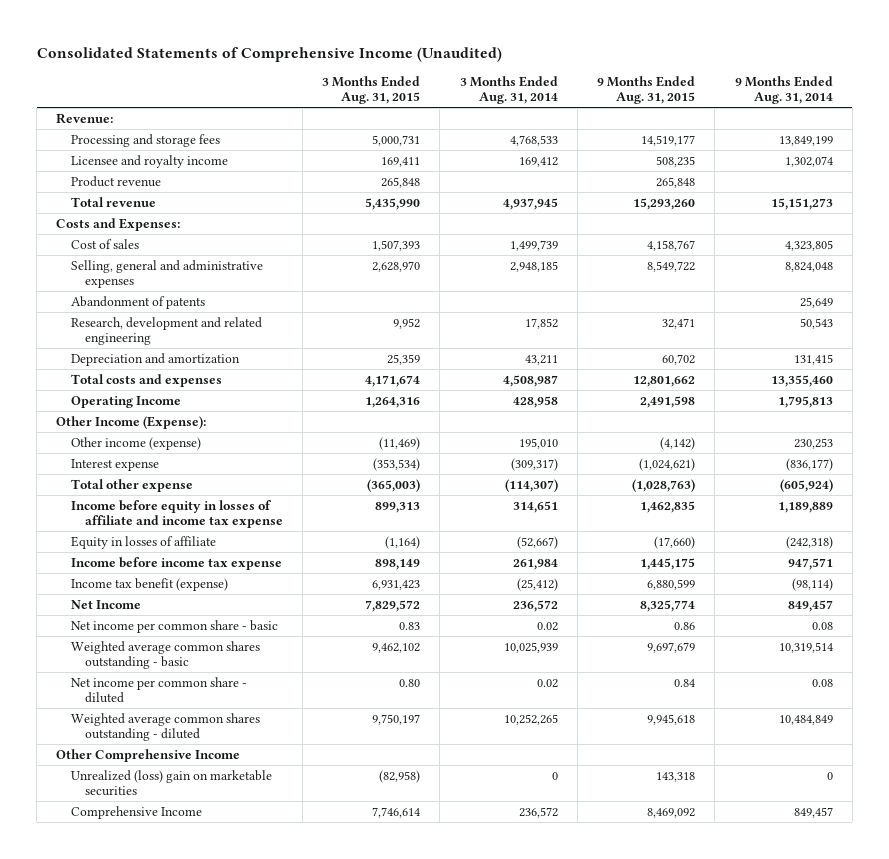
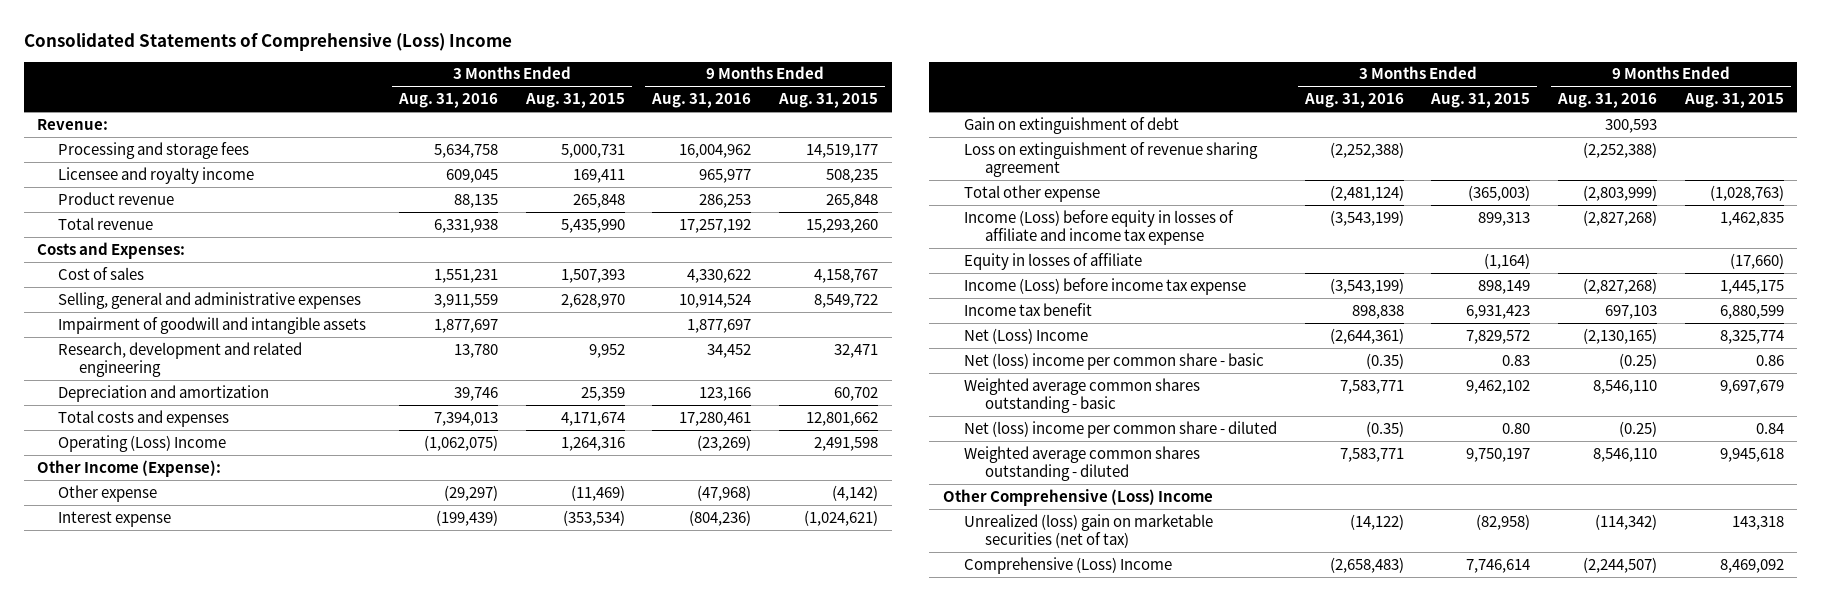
[36,46,502,62] Consolidated Statements of Comprehensive Income (Unaudited) -> [23,32,512,51] Consolidated Statements of Comprehensive (Loss) Income
[459,75,558,105] 3 Months Ended Aug. 31, 2014 -> none
[734,75,833,105] 9 Months Ended Aug. 31, 2014 -> none
none -> [398,93,499,109] Aug. 31, 2016
none -> [651,93,752,109] Aug. 31, 2016
[70,295,205,309] Abandonment of patents -> none
none -> [58,316,367,334] Impairment of goodwill and intangible assets
[70,395,181,408] Operating Income -> [58,434,227,452] Operating (Loss) Income
[70,436,201,450] Other income (expense) -> [58,484,158,502] Other expense
none -> [964,116,1180,134] Gain on extinguishment of debt
none -> [964,141,1259,178] Loss on extinguishment of revenue sharing agreement
[70,499,283,529] Income before equity in losses of affiliate and income tax expense -> [964,209,1235,246] Income (Loss) before equity in losses of affiliate and income tax expense
[70,556,282,570] Income before income tax expense -> [964,277,1247,295] Income (Loss) before income tax expense
[70,577,228,591] Income tax benefit (expense) -> [964,302,1093,316] Income tax benefit
[70,599,141,609] Net Income -> [964,327,1089,344] Net (Loss) Income
[70,619,278,633] Net income per common share - basic -> [964,352,1265,370] Net (loss) income per common share - basic
[70,676,247,704] Net income per common share - diluted -> [964,420,1278,438] Net (loss) income per common share - diluted
[56,748,241,762] Other Comprehensive Income -> [942,488,1213,506] Other Comprehensive (Loss) Income
[70,769,272,797] Unrealized (loss) gain on marketable securities -> [964,513,1214,549] Unrealized (loss) gain on marketable securities (net of tax)
[70,805,202,819] Comprehensive Income -> [964,556,1173,574] Comprehensive (Loss) Income

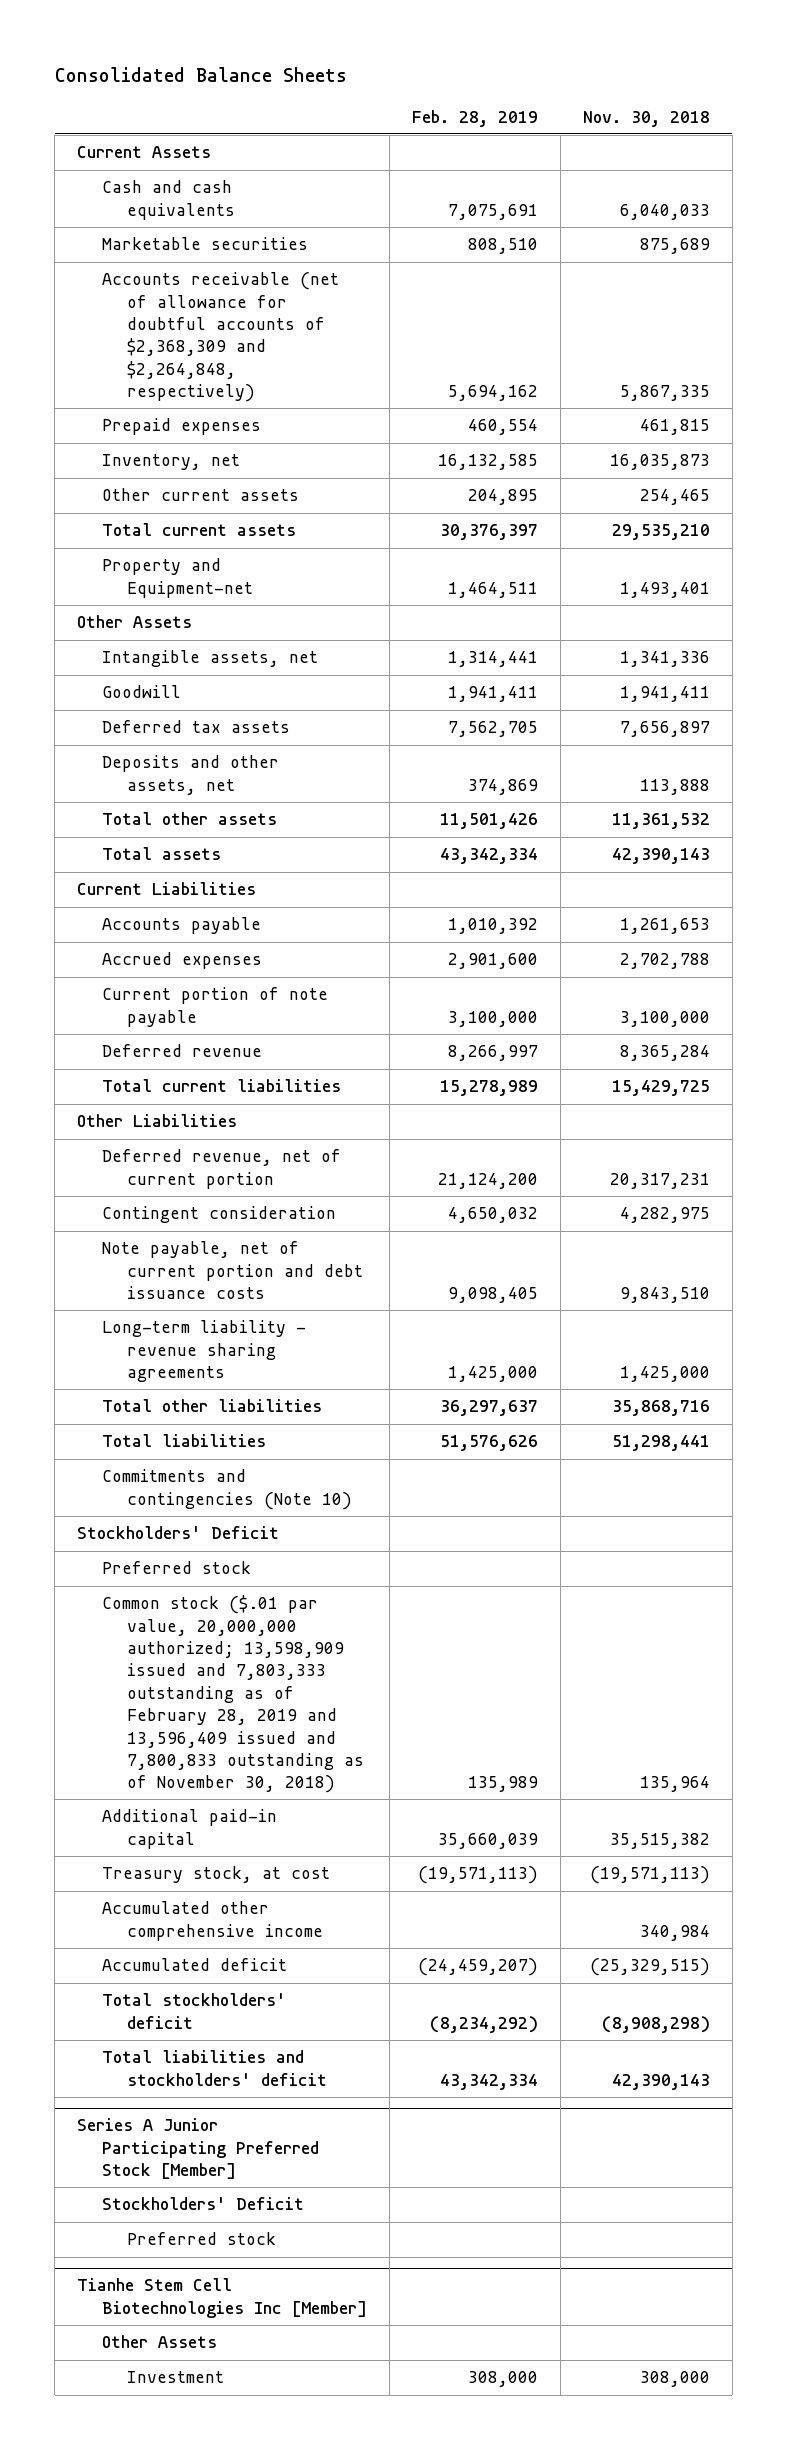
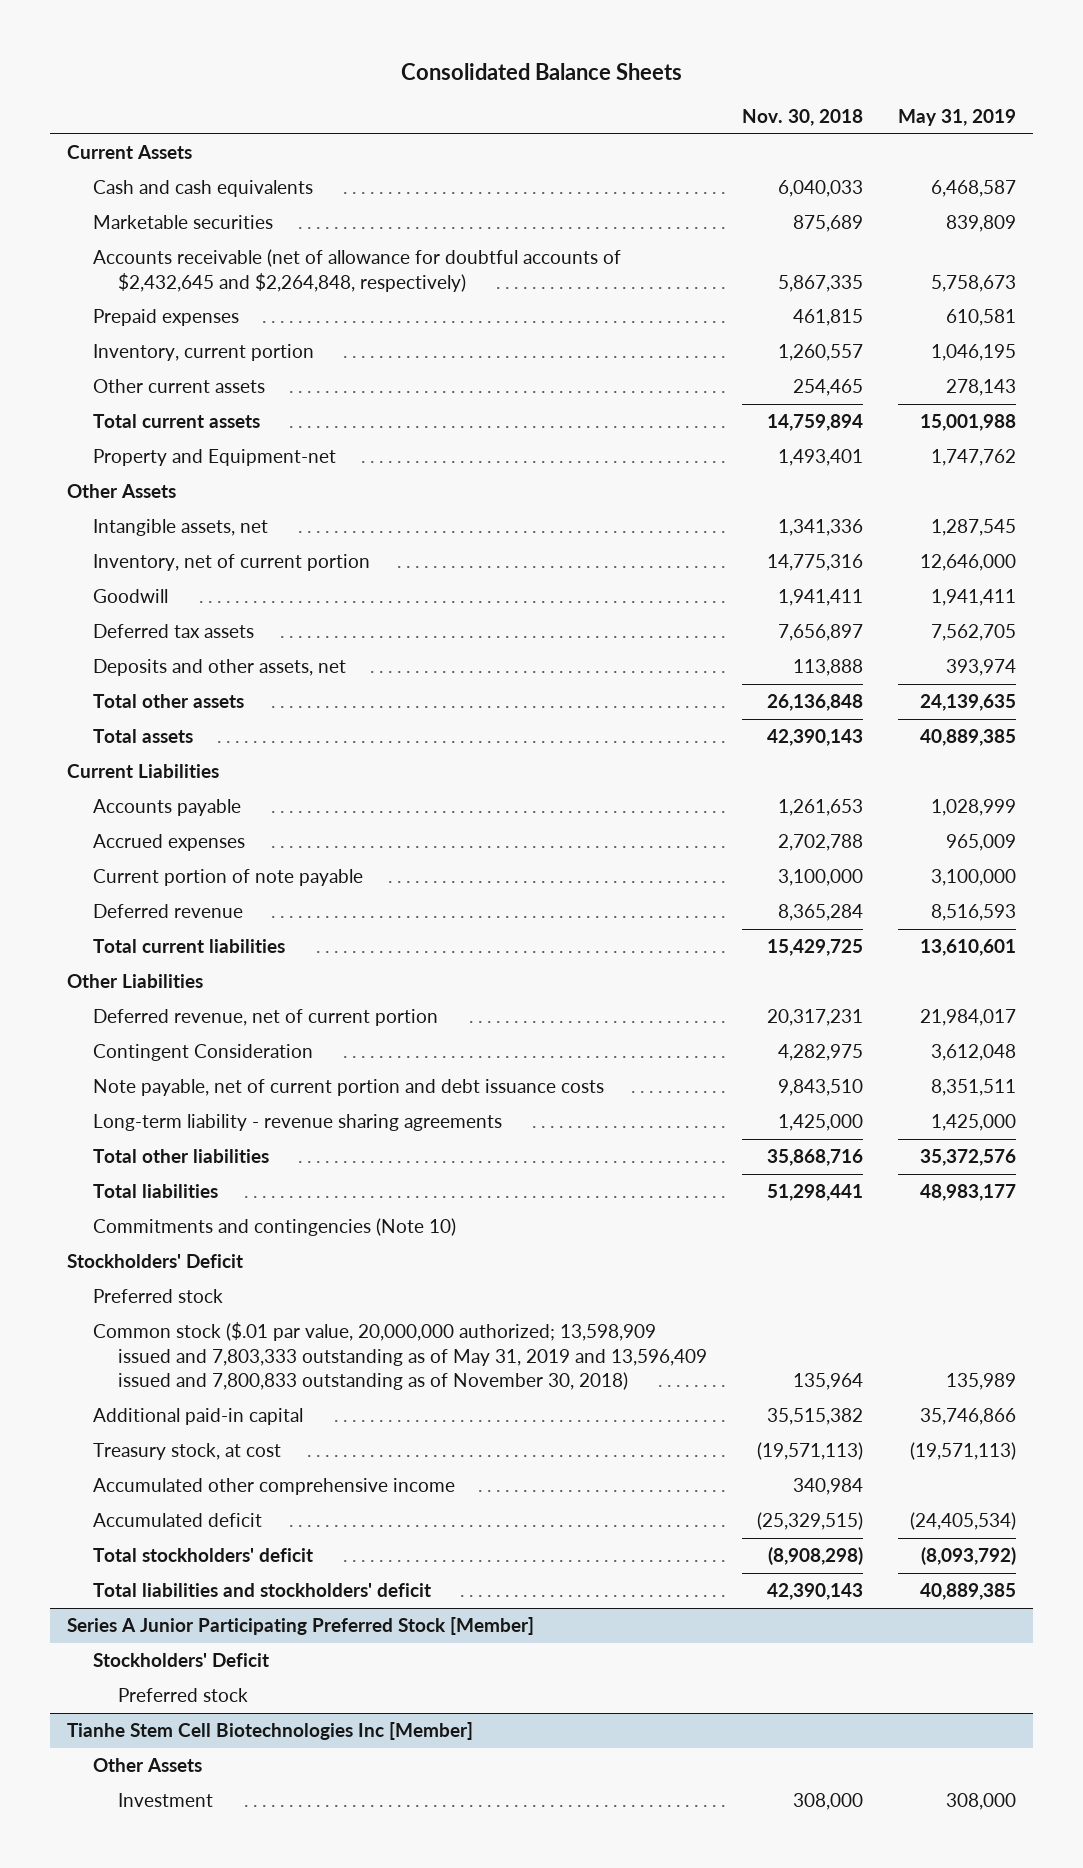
[412,109,539,127] Feb. 28, 2019 -> none
none -> [897,109,1016,127] May 31, 2019
[102,272,340,403] Accounts receivable (net of allowance for doubtful accounts of $2,368,309 and $2,264,848, respectively) -> [92,249,621,292] Accounts receivable (net of allowance for doubtful accounts of $2,432,645 and $2,264,848, respectively)
[102,454,241,471] Inventory, net -> [92,344,314,362] Inventory, current portion
[609,454,710,471] 16,035,873 -> [777,344,863,362] 1,260,557
[611,524,710,541] 29,535,210 -> [766,414,863,432] 14,759,894
none -> [92,554,370,572] Inventory, net of current portion
[611,813,710,830] 11,361,532 -> [766,694,863,712] 26,136,848
[102,1206,337,1224] Contingent consideration -> [92,1044,313,1062] Contingent Consideration
[102,1595,365,1794] Common stock ($.01 par value, 20,000,000 authorized; 13,598,909 issued and 7,803,333 outstanding as of February 28, 2019 and 13,596,409 issued and 7,800,833 outstanding as of November 30, 2018) -> [92,1322,708,1390] Common stock ($.01 par value, 20,000,000 authorized; 13,598,909 issued and 7,803,333 outstanding as of May 31, 2019 and 13,596,409 issued and 7,800,833 outstanding as of November 30, 2018)

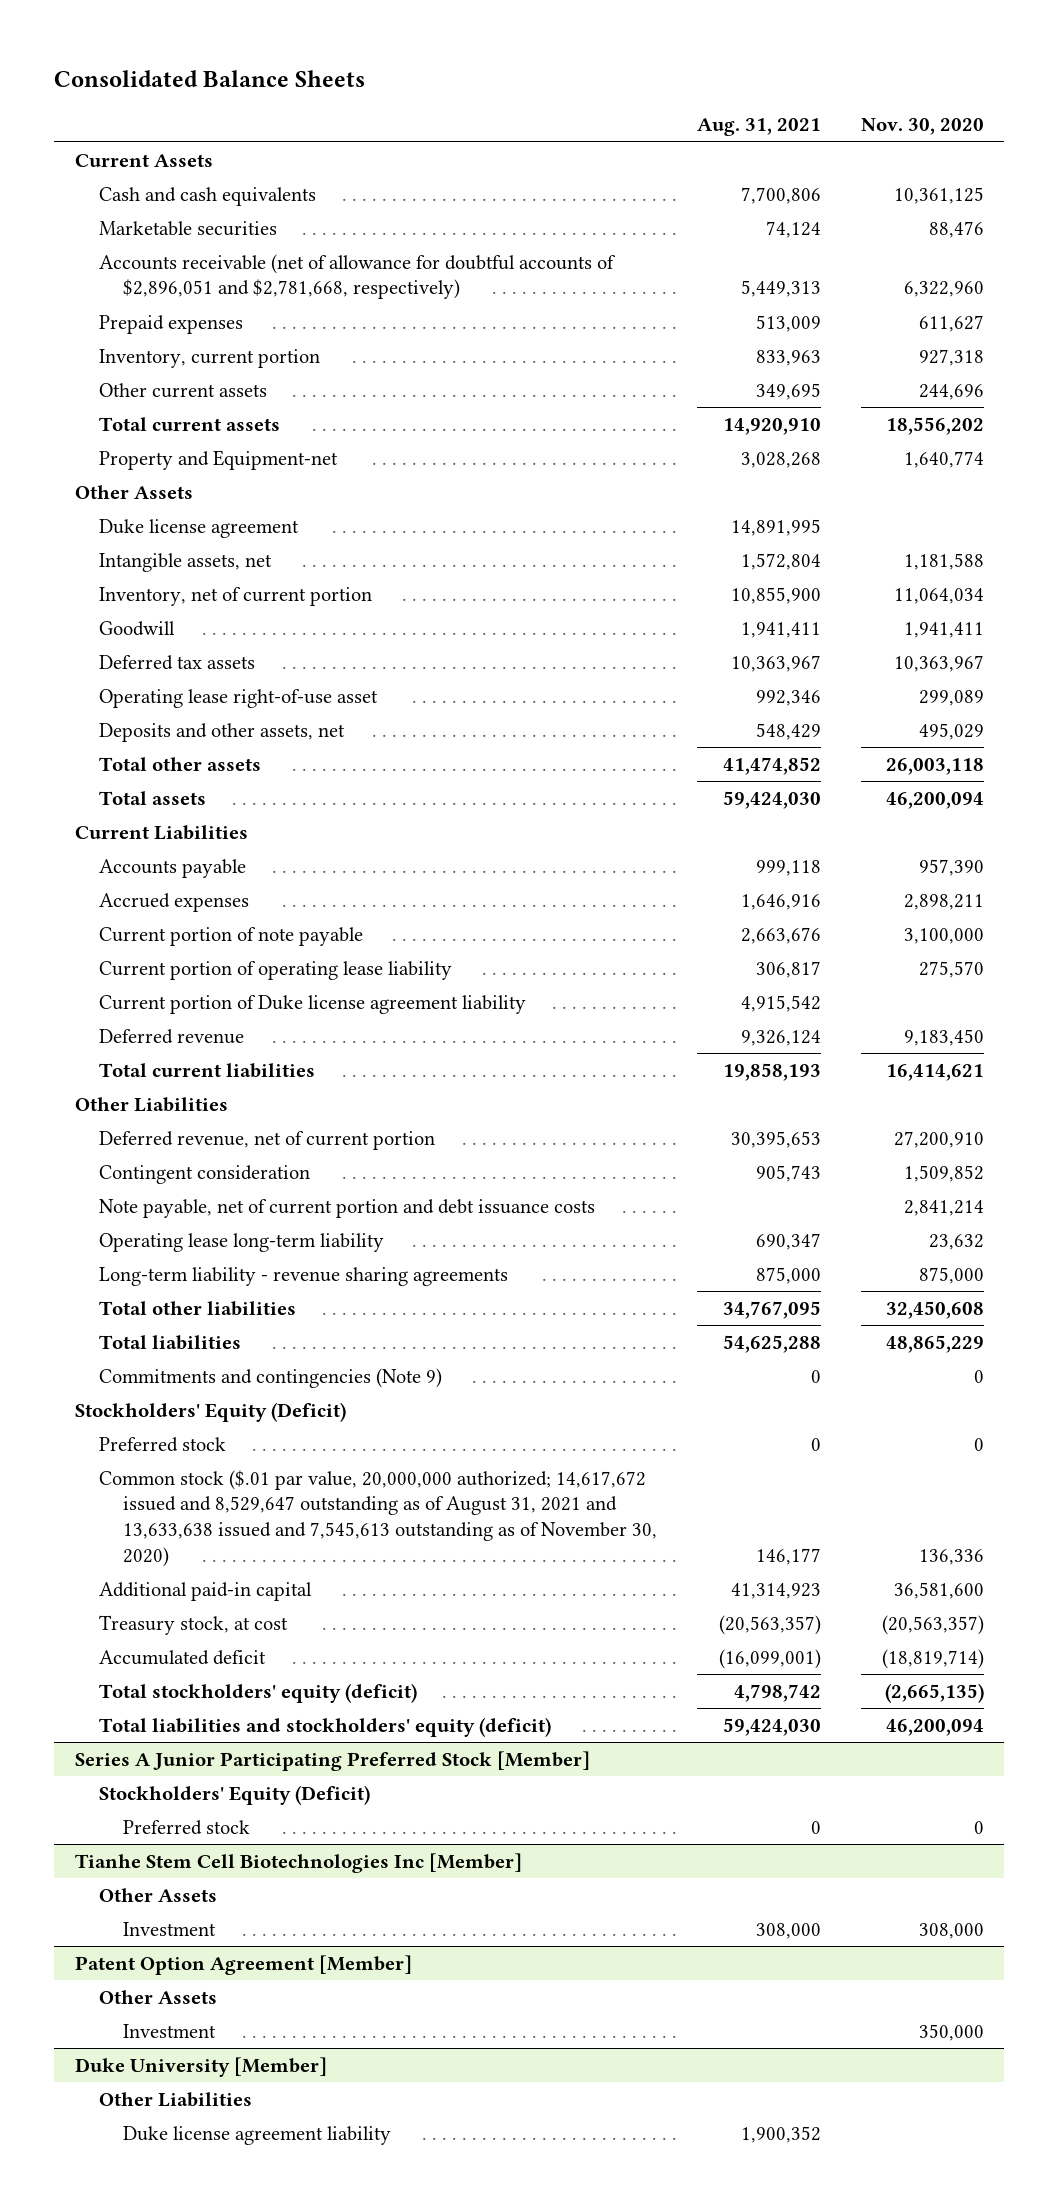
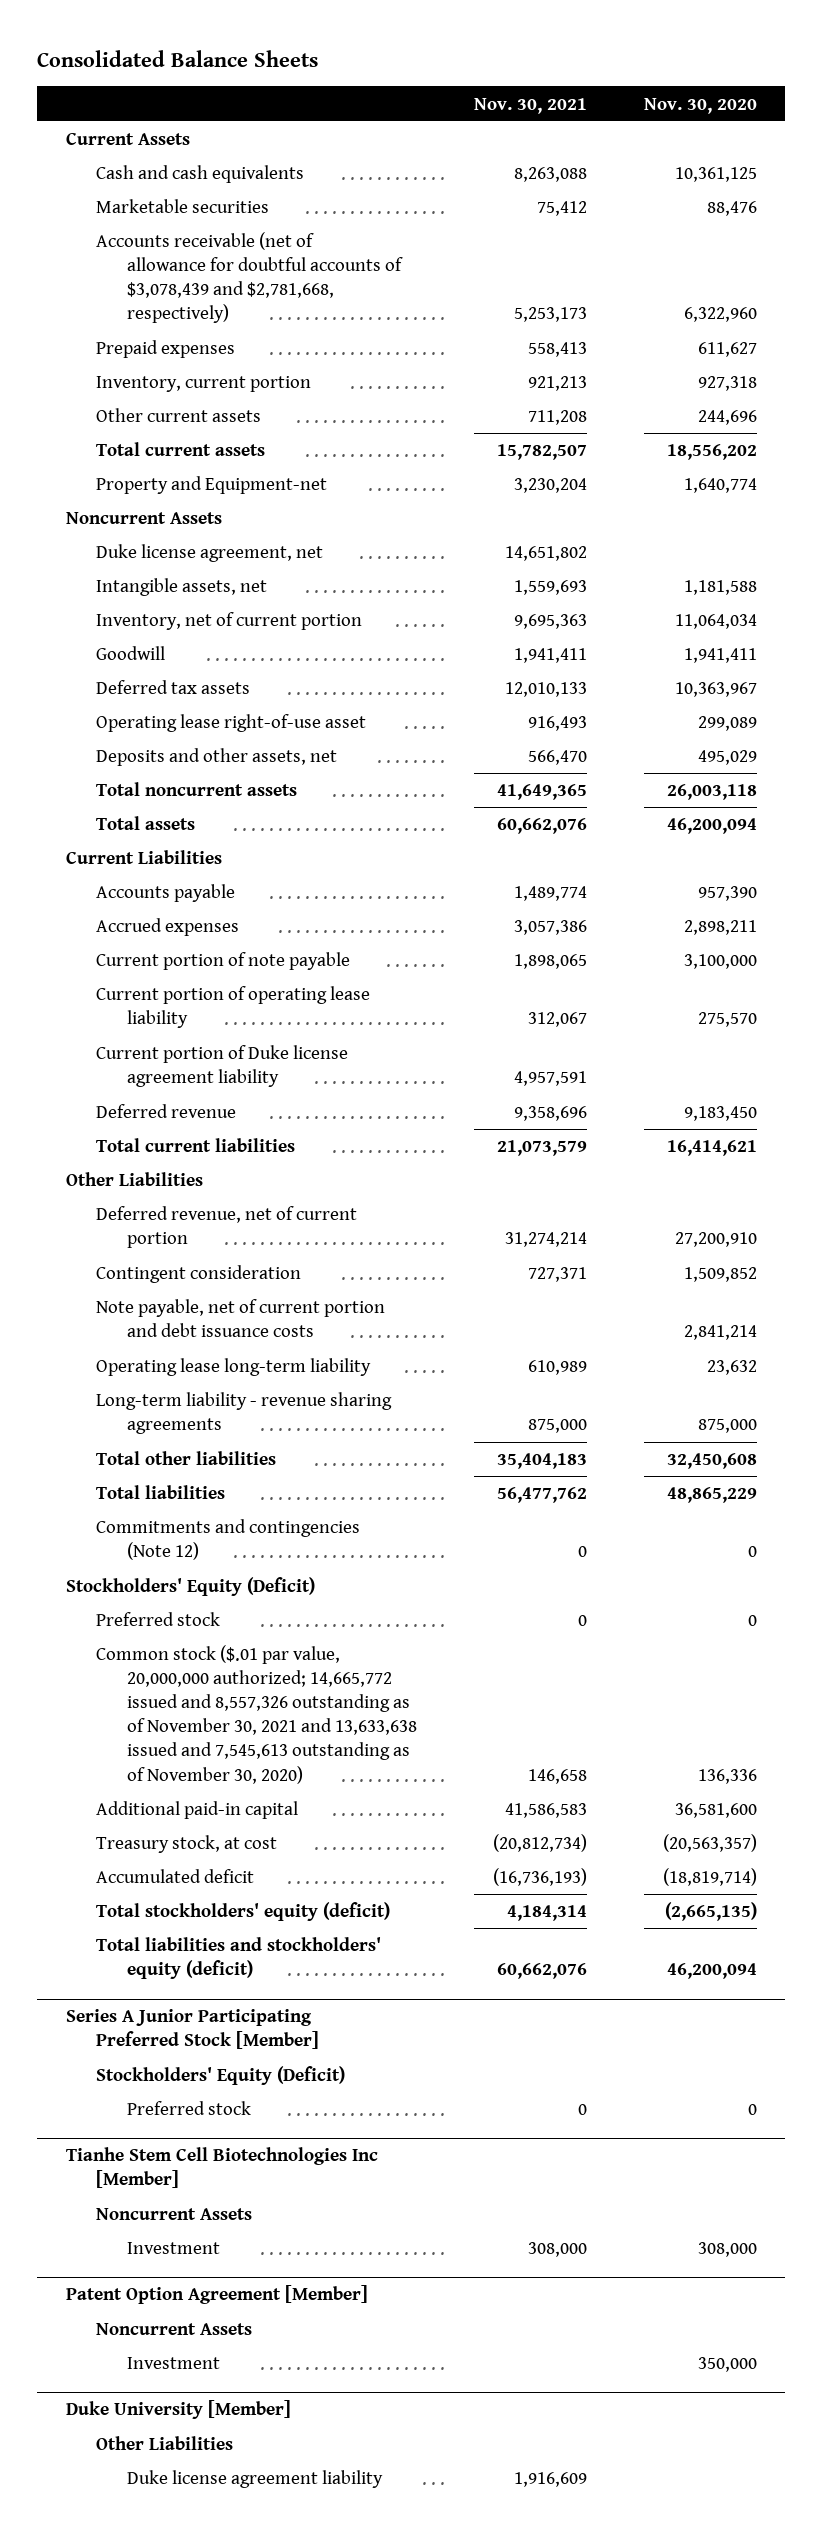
[697,118,822,137] Aug. 31, 2021 -> none
none -> [473,97,587,114] Nov. 30, 2021
[98,253,616,300] Accounts receivable (net of allowance for doubtful accounts of $2,896,051 and $2,781,668, respectively) -> [96,232,403,324] Accounts receivable (net of allowance for doubtful accounts of $3,078,439 and $2,781,668, respectively)
[74,484,193,499] Other Assets -> [65,512,222,525] Noncurrent Assets
[98,518,299,538] Duke license agreement -> [96,544,324,563] Duke license agreement, net
[98,756,261,771] Total other assets -> [96,782,298,797] Total noncurrent assets
[98,1367,442,1388] Commitments and contingencies (Note 9) -> [96,1519,361,1561] Commitments and contingencies (Note 12)
[98,1469,657,1567] Common stock ($.01 par value, 20,000,000 authorized; 14,617,672 issued and 8,529,647 outstanding as of August 31, 2021 and 13,633,638 issued and 7,545,613 outstanding as of November 30, 2020) -> [96,1645,417,1784] Common stock ($.01 par value, 20,000,000 authorized; 14,665,772 issued and 8,557,326 outstanding as of November 30, 2021 and 13,633,638 issued and 7,545,613 outstanding as of November 30, 2020)
[98,1887,217,1902] Other Assets -> [96,2208,253,2221] Noncurrent Assets
[98,1989,217,2004] Other Assets -> [96,2323,253,2336] Noncurrent Assets

